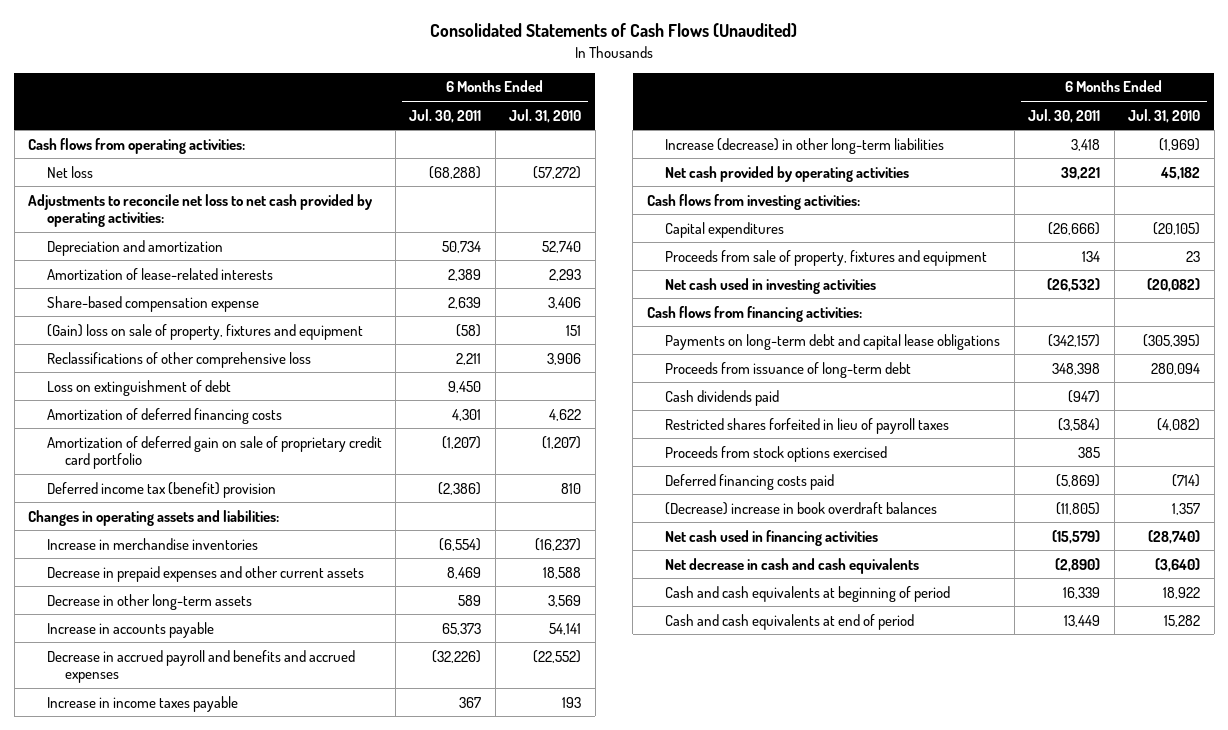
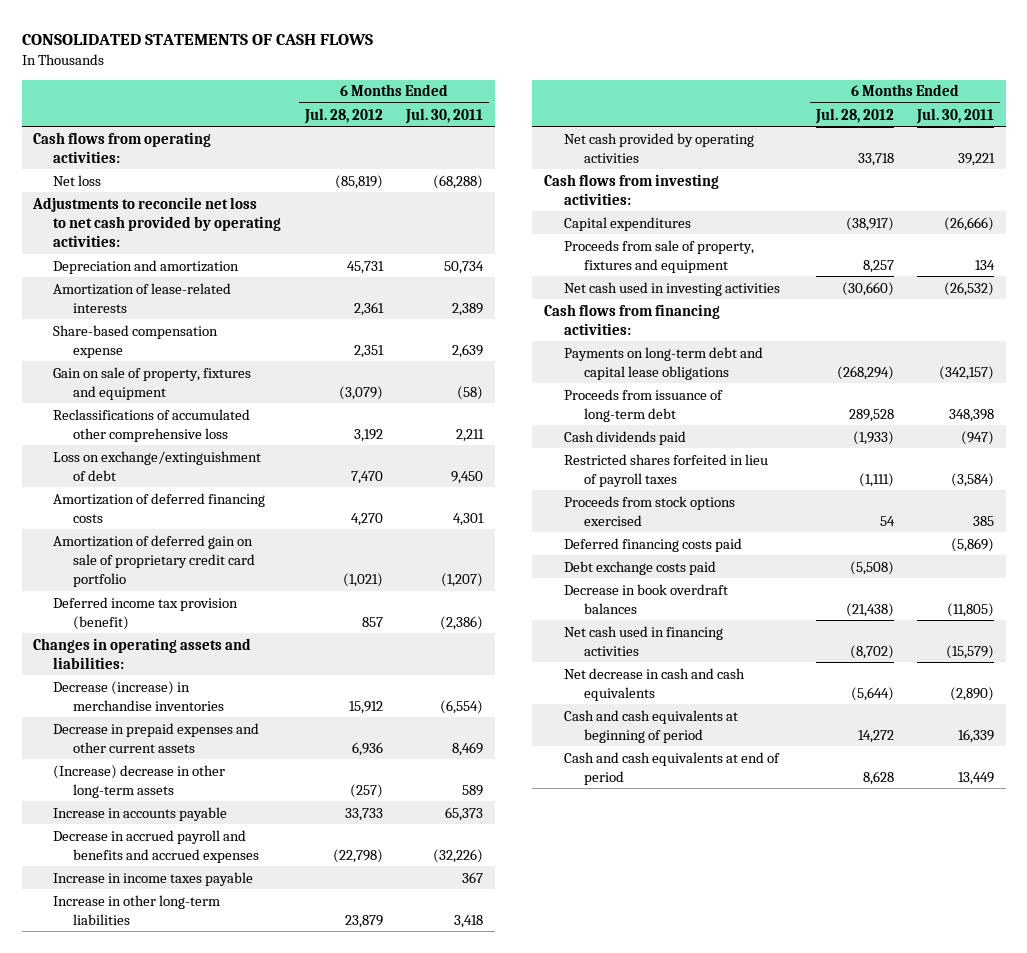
[430,23,798,38] Consolidated Statements of Cash Flows (Unaudited) -> [21,33,373,45] CONSOLIDATED STATEMENTS OF CASH FLOWS
[509,108,582,123] Jul. 31, 2010 -> none
none -> [303,107,383,124] Jul. 28, 2012
[46,323,363,340] (Gain) loss on sale of property, fixtures and equipment -> [53,366,252,400] Gain on sale of property, fixtures and equipment
[46,351,311,368] Reclassifications of other comprehensive loss -> [53,408,251,442] Reclassifications of accumulated other comprehensive loss
[46,379,231,396] Loss on extinguishment of debt -> [53,450,262,481] Loss on exchange/extinguishment of debt
[46,481,276,498] Deferred income tax (benefit) provision -> [53,596,239,630] Deferred income tax provision (benefit)
[46,537,258,550] Increase in merchandise inventories -> [53,680,225,711] Decrease (increase) in merchandise inventories
[46,593,252,610] Decrease in other long-term assets -> [53,764,226,798] (Increase) decrease in other long-term assets
[665,137,945,154] Increase (decrease) in other long-term liabilities -> [53,894,221,925] Increase in other long-term liabilities
none -> [564,560,717,575] Debt exchange costs paid
[665,501,938,515] (Decrease) increase in book overdraft balances -> [564,583,729,614] Decrease in book overdraft balances

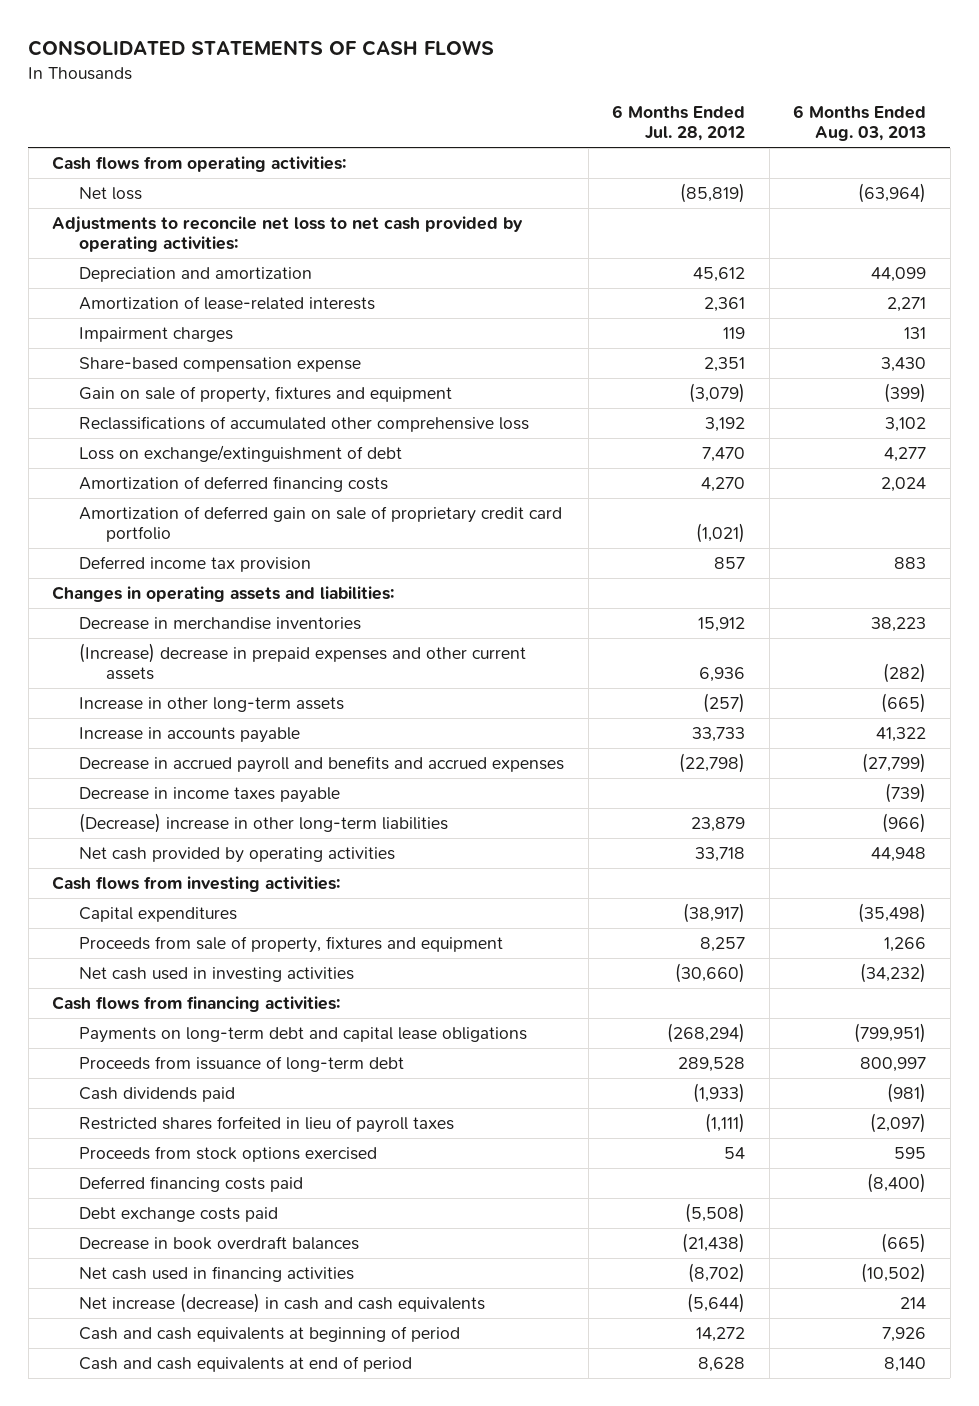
[405,107,484,124] Jul. 30, 2011 -> none
none -> [793,104,927,141] 6 Months Ended Aug. 03, 2013
[346,260,384,274] 45,731 -> [693,266,746,282] 45,612
none -> [78,326,233,342] Impairment charges
[53,596,239,630] Deferred income tax provision (benefit) -> [78,555,311,572] Deferred income tax provision
[53,680,225,711] Decrease (increase) in merchandise inventories -> [78,616,361,630] Decrease in merchandise inventories
[53,722,260,753] Decrease in prepaid expenses and other current assets -> [78,642,526,681] (Increase) decrease in prepaid expenses and other current assets
[53,764,226,798] (Increase) decrease in other long-term assets -> [78,696,344,712] Increase in other long-term assets
[53,871,254,886] Increase in income taxes payable -> [78,786,340,803] Decrease in income taxes payable
[53,894,221,925] Increase in other long-term liabilities -> [78,812,448,833] (Decrease) increase in other long-term liabilities
[564,667,746,701] Net decrease in cash and cash equivalents -> [78,1292,485,1313] Net increase (decrease) in cash and cash equivalents

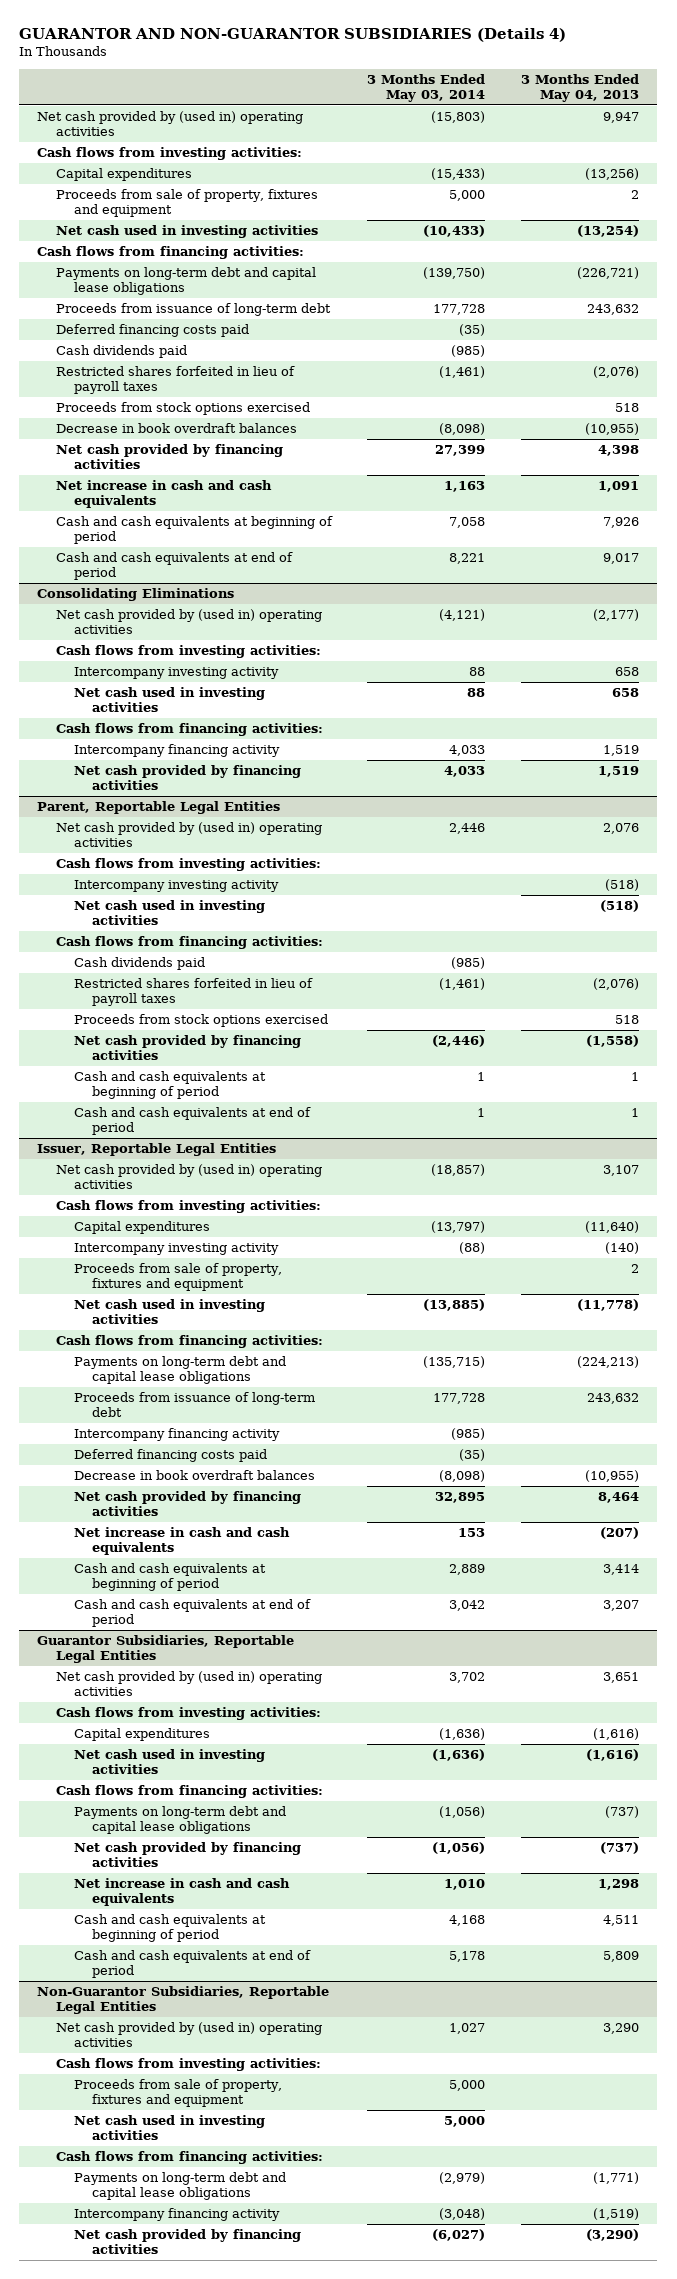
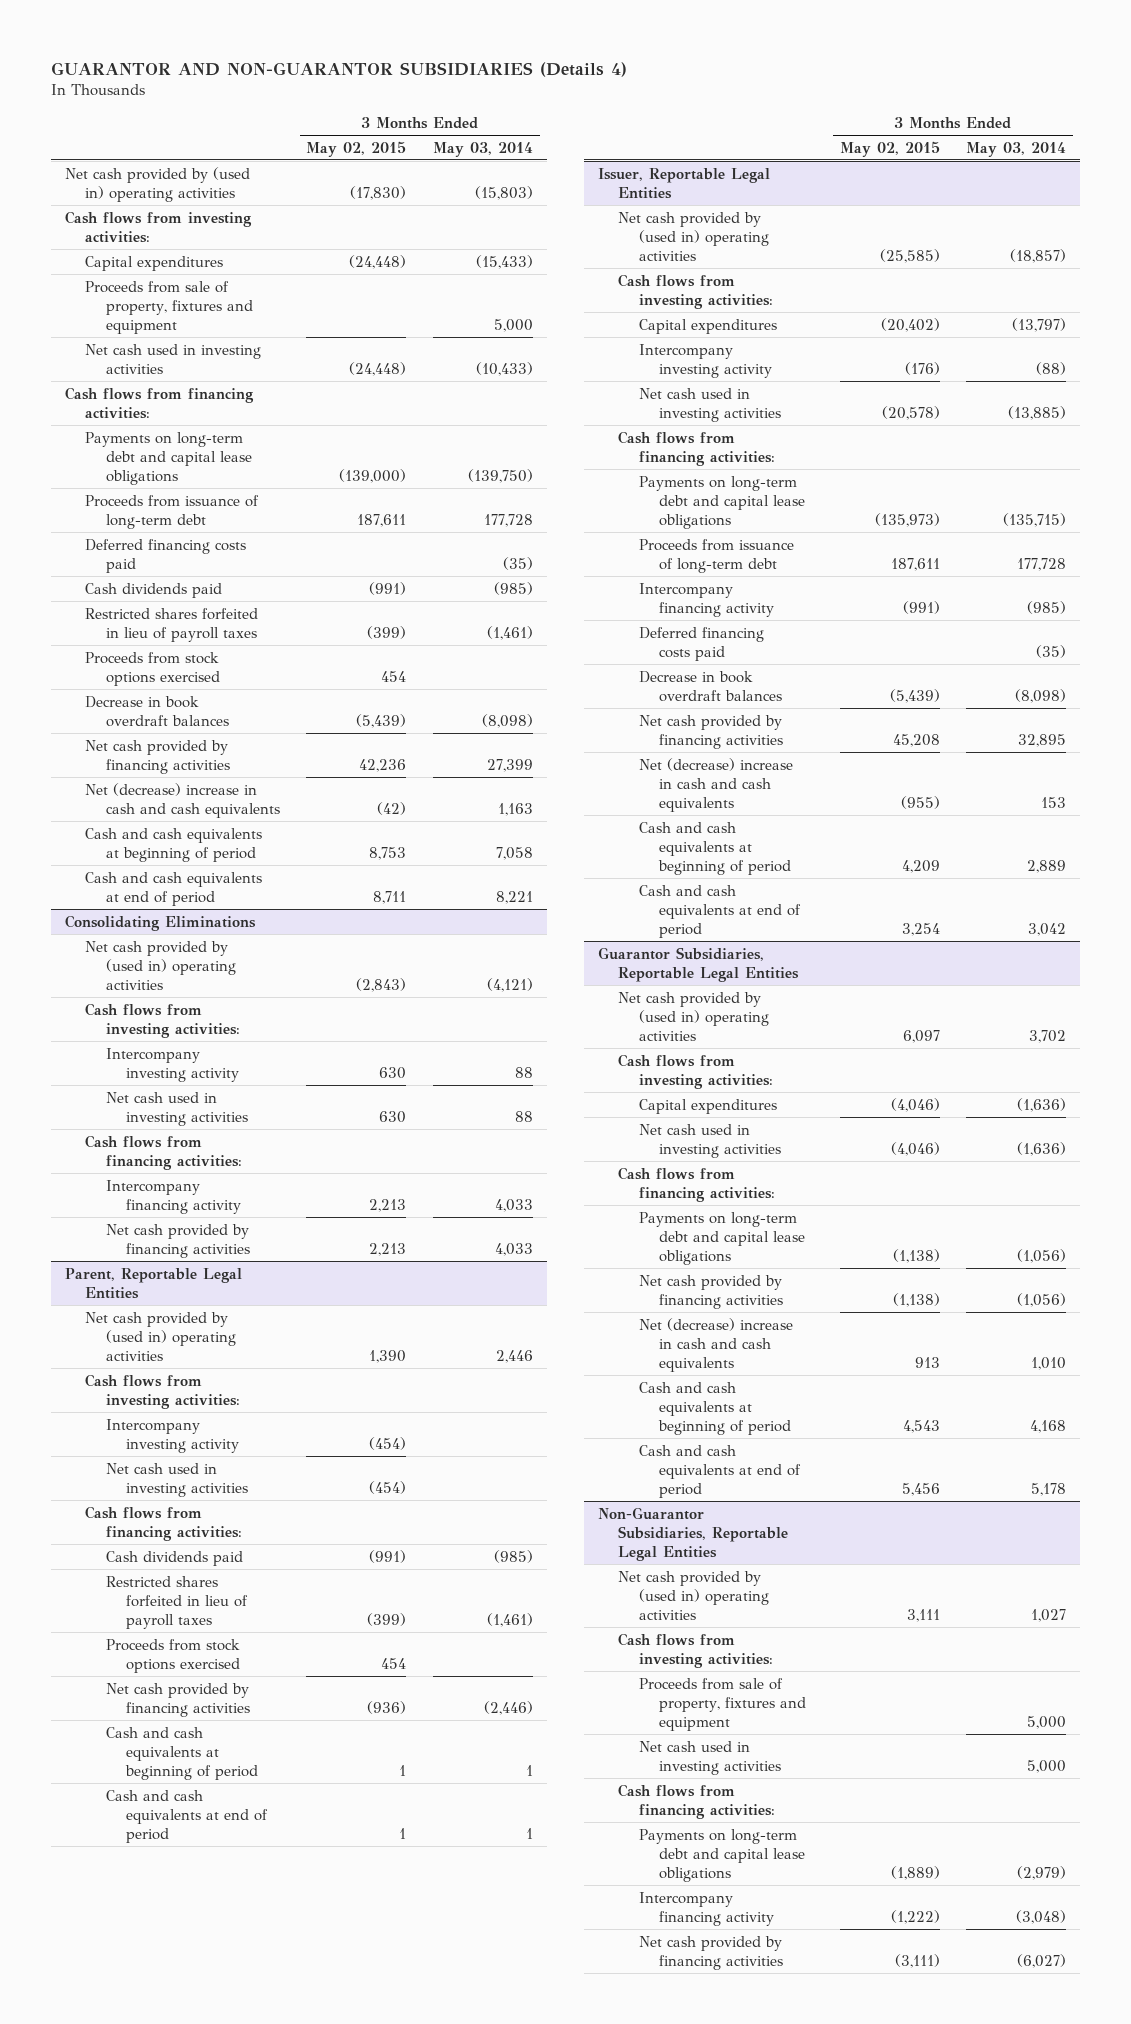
[521,73,640,102] 3 Months Ended May 04, 2013 -> none
none -> [306,140,407,157] May 02, 2015
[55,479,272,509] Net increase in cash and cash equivalents -> [85,782,280,818] Net (decrease) increase in cash and cash equivalents
[73,1262,282,1292] Proceeds from sale of property, fixtures and equipment -> none
[73,1526,290,1556] Net increase in cash and cash equivalents -> [638,757,793,812] Net (decrease) increase in cash and cash equivalents
[73,1877,290,1907] Net increase in cash and cash equivalents -> [638,1317,793,1372] Net (decrease) increase in cash and cash equivalents

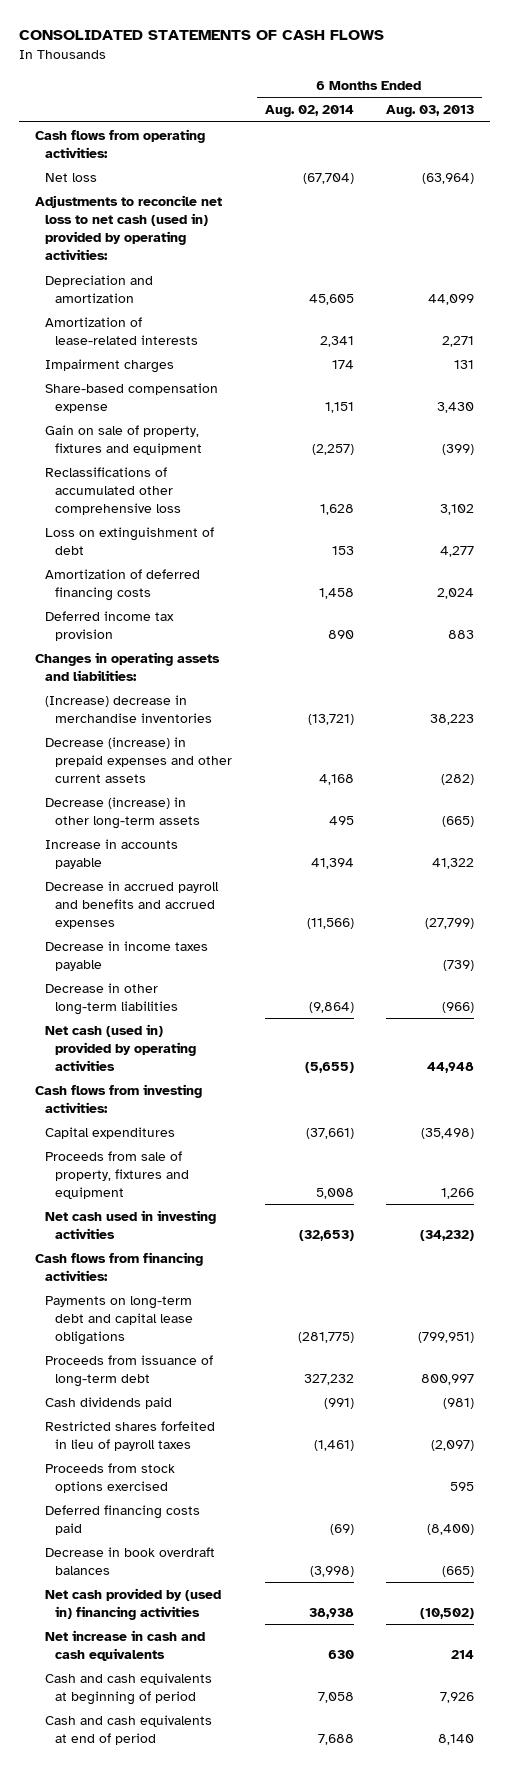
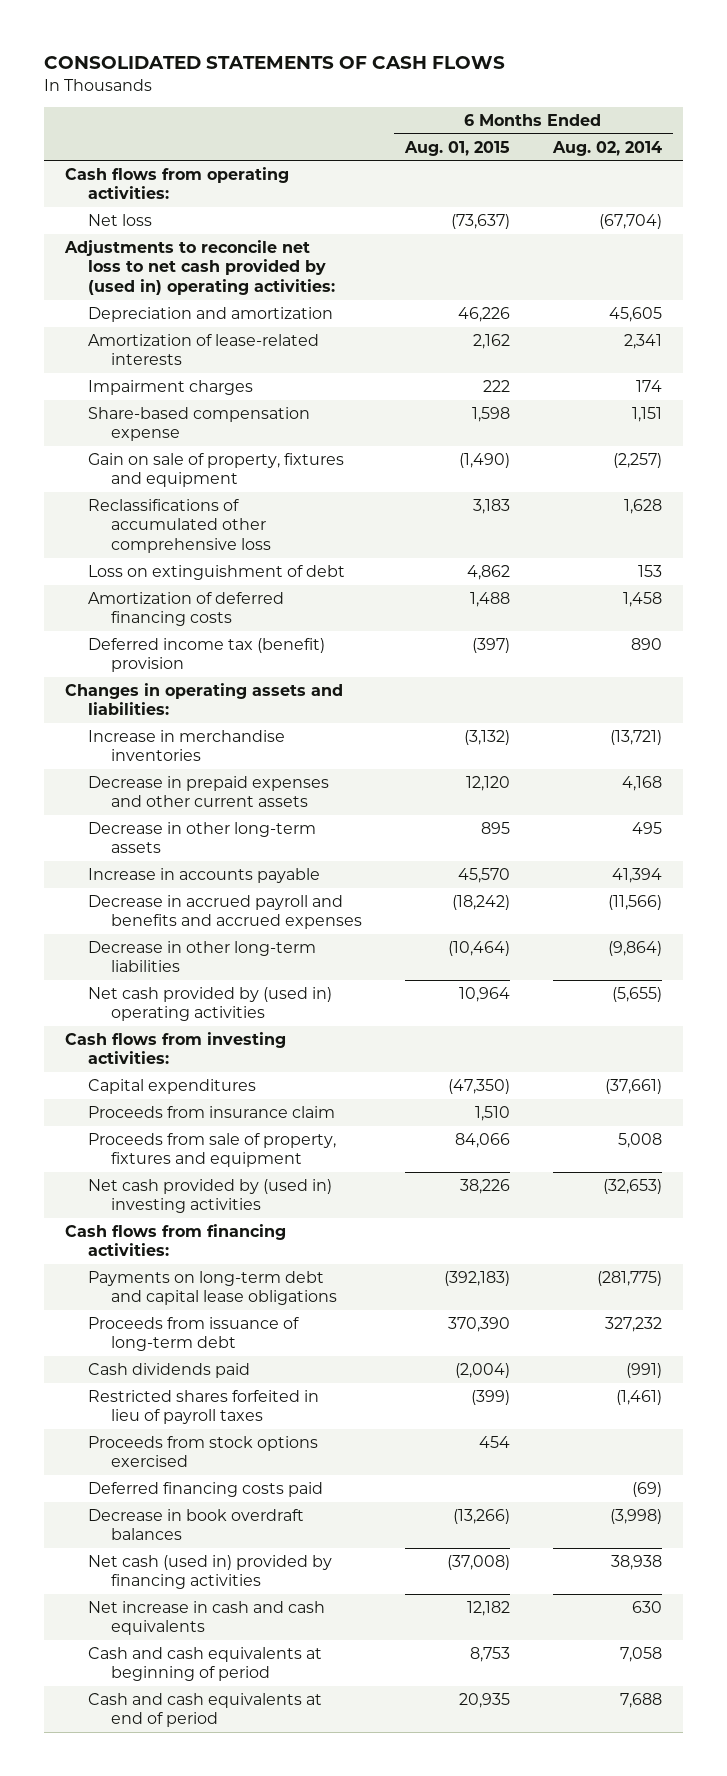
[386,105,475,118] Aug. 03, 2013 -> none
none -> [403,140,510,156] Aug. 01, 2015
[34,194,222,261] Adjustments to reconcile net loss to net cash (used in) provided by operating activities: -> [64,239,336,295] Adjustments to reconcile net loss to net cash provided by (used in) operating activities:
[45,610,175,642] Deferred income tax provision -> [88,637,326,673] Deferred income tax (benefit) provision
[45,694,213,724] (Increase) decrease in merchandise inventories -> [88,729,286,762] Increase in merchandise inventories
[45,736,233,784] Decrease (increase) in prepaid expenses and other current assets -> [88,775,330,808] Decrease in prepaid expenses and other current assets
[45,796,201,830] Decrease (increase) in other long-term assets -> [88,821,317,854] Decrease in other long-term assets
[45,940,209,972] Decrease in income taxes payable -> none
[45,1023,197,1072] Net cash (used in) provided by operating activities -> [88,986,333,1022] Net cash provided by (used in) operating activities
none -> [88,1105,336,1118] Proceeds from insurance claim
[45,1209,217,1240] Net cash used in investing activities -> [88,1178,333,1214] Net cash provided by (used in) investing activities
[45,1587,222,1621] Net cash provided by (used in) financing activities -> [88,1554,333,1590] Net cash (used in) provided by financing activities

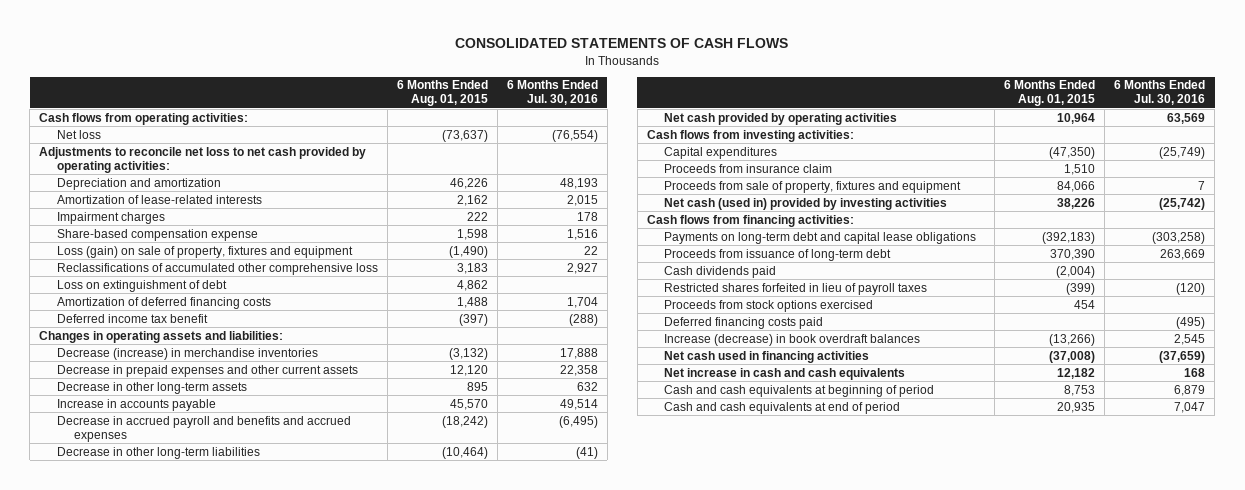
[551,140,662,156] Aug. 02, 2014 -> none
none -> [506,80,598,106] 6 Months Ended Jul. 30, 2016
[64,239,336,295] Adjustments to reconcile net loss to net cash provided by (used in) operating activities: -> [39,146,367,173] Adjustments to reconcile net loss to net cash provided by operating activities:
[88,452,345,488] Gain on sale of property, fixtures and equipment -> [56,245,353,258] Loss (gain) on sale of property, fixtures and equipment
[88,637,326,673] Deferred income tax (benefit) provision -> [56,313,208,323] Deferred income tax benefit
[88,729,286,762] Increase in merchandise inventories -> [56,347,318,360] Decrease (increase) in merchandise inventories
[88,986,333,1022] Net cash provided by (used in) operating activities -> [664,112,898,125] Net cash provided by operating activities
[88,1178,333,1214] Net cash provided by (used in) investing activities -> [664,197,948,210] Net cash (used in) provided by investing activities
[88,1508,305,1541] Decrease in book overdraft balances -> [664,333,921,346] Increase (decrease) in book overdraft balances
[88,1554,333,1590] Net cash (used in) provided by financing activities -> [664,350,870,363] Net cash used in financing activities

